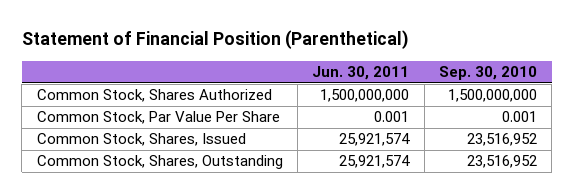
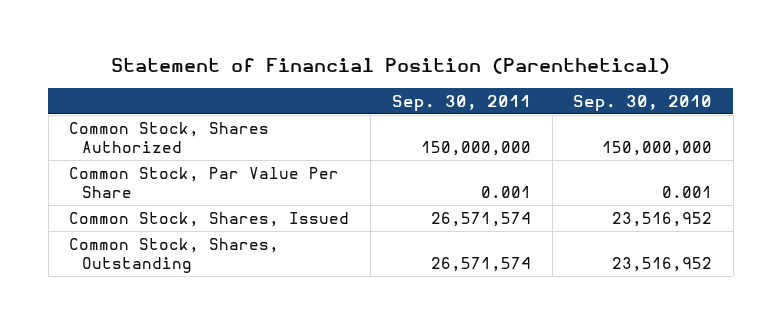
[312,66,410,81] Jun. 30, 2011 -> none
none -> [391,94,531,111] Sep. 30, 2011
[447,89,537,103] 1,500,000,000 -> [602,141,713,157] 150,000,000

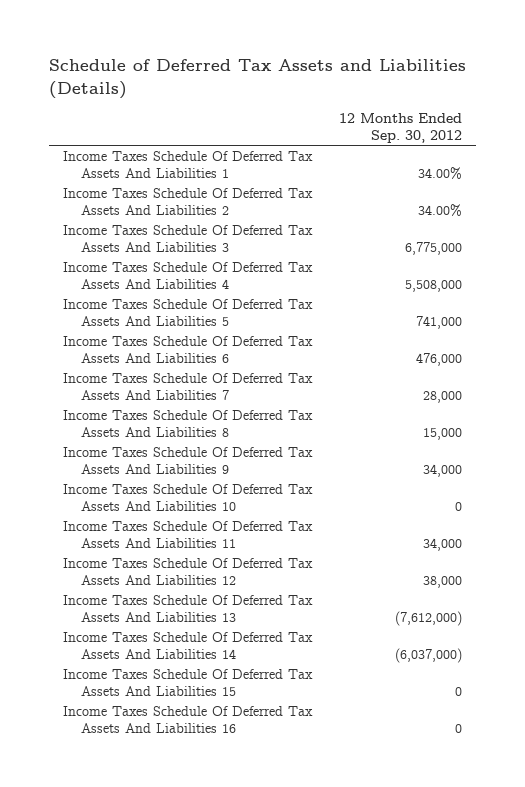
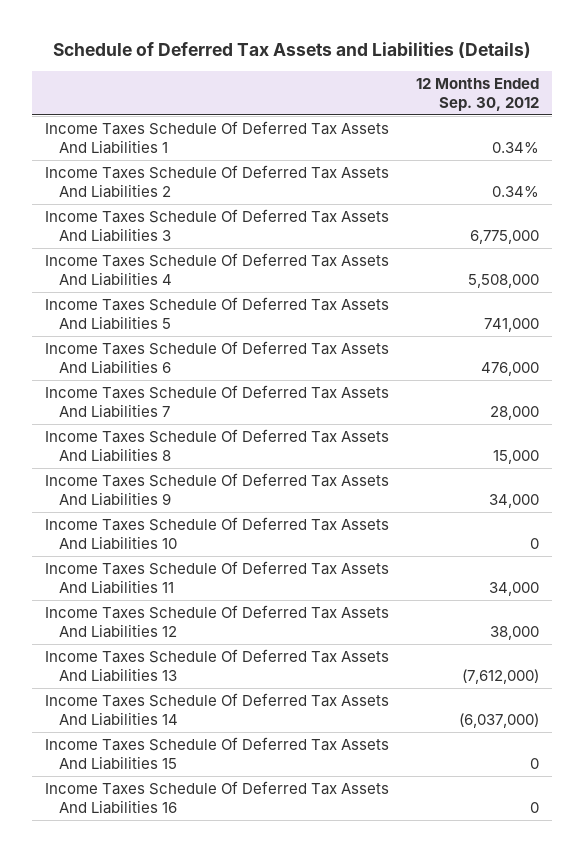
[418,166,463,180] 34.00% -> [491,142,539,154] 0.34%
[418,203,463,217] 34.00% -> [491,186,539,198] 0.34%

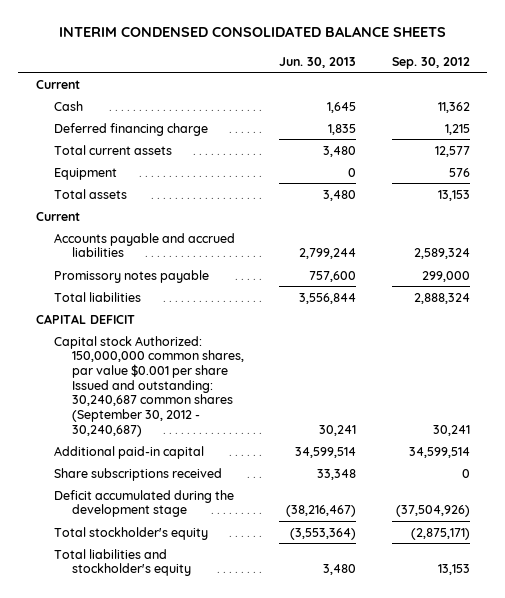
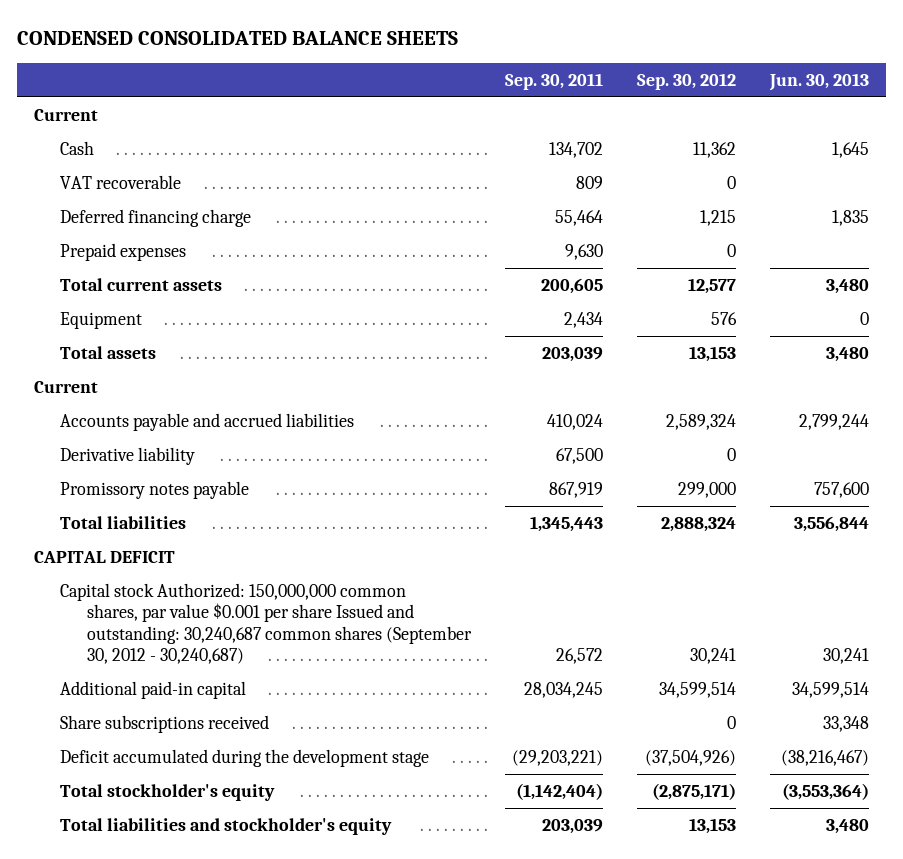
[58,26,446,38] INTERIM CONDENSED CONSOLIDATED BALANCE SHEETS -> [16,30,458,45] CONDENSED CONSOLIDATED BALANCE SHEETS
none -> [504,72,603,90] Sep. 30, 2011
none -> [60,175,182,190] VAT recoverable
none -> [60,243,187,262] Prepaid expenses
none -> [60,447,196,466] Derivative liability

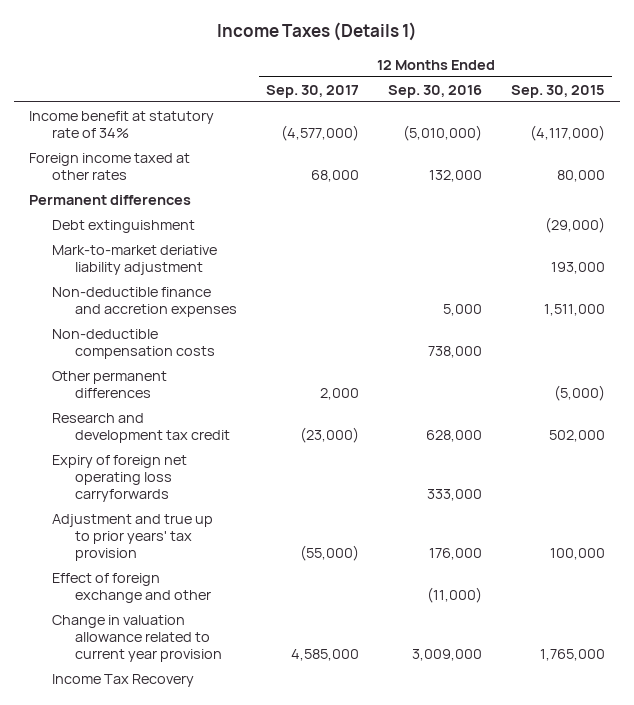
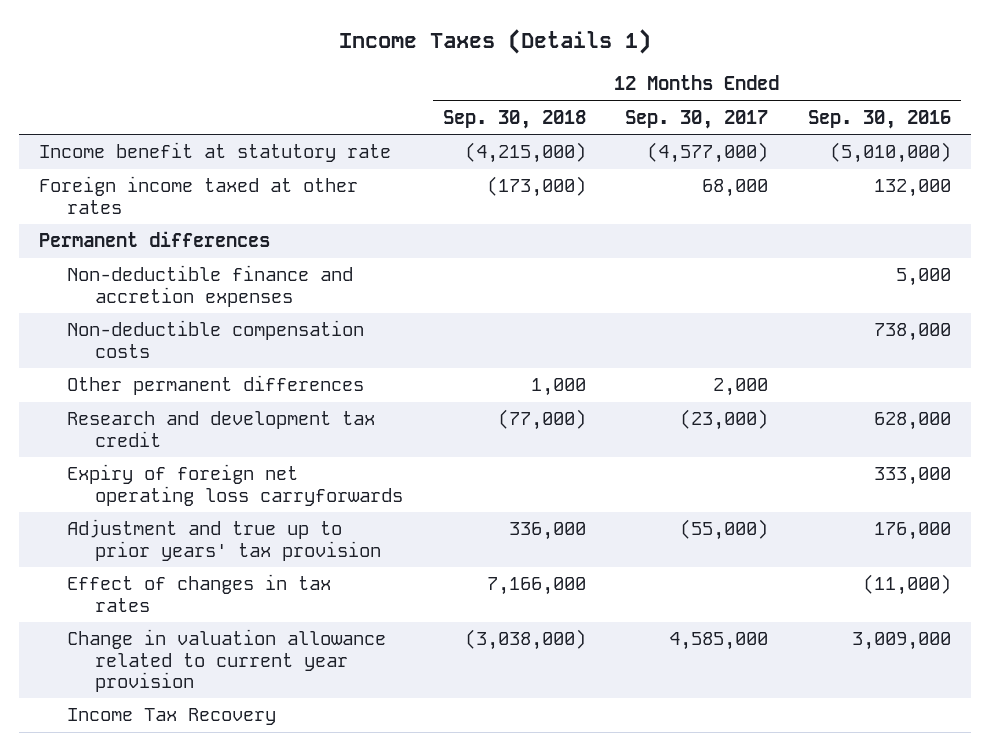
[511,84,606,98] Sep. 30, 2015 -> none
none -> [442,109,586,129] Sep. 30, 2018
[28,110,214,138] Income benefit at statutory rate of 34% -> [38,142,391,163] Income benefit at statutory rate
[51,219,195,233] Debt extinguishment -> none
[51,244,217,275] Mark-to-market deriative liability adjustment -> none
[51,572,211,603] Effect of foreign exchange and other -> [67,574,332,612] Effect of changes in tax rates

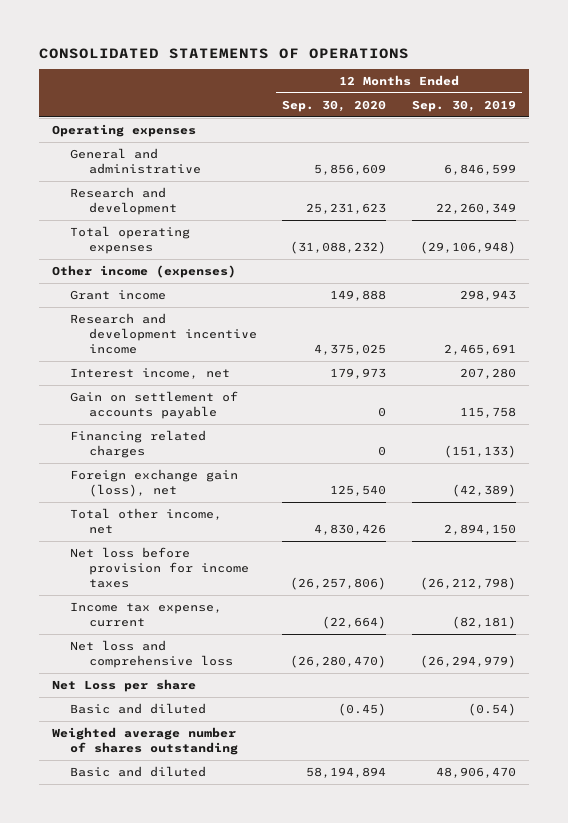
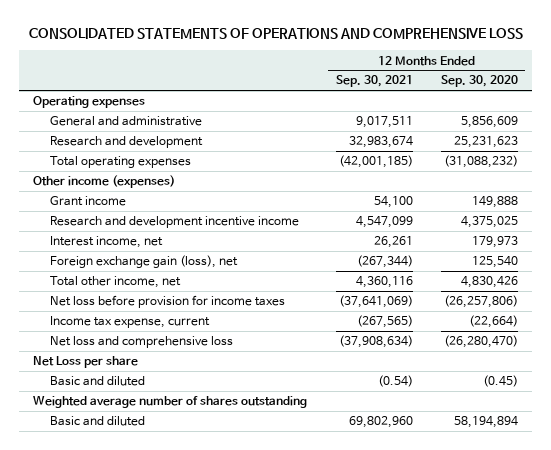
[39,47,410,59] CONSOLIDATED STATEMENTS OF OPERATIONS -> [28,28,523,40] CONSOLIDATED STATEMENTS OF OPERATIONS AND COMPREHENSIVE LOSS
[411,99,516,112] Sep. 30, 2019 -> none
none -> [335,75,413,88] Sep. 30, 2021
[70,390,239,420] Gain on settlement of accounts payable -> none
[70,429,207,459] Financing related charges -> none

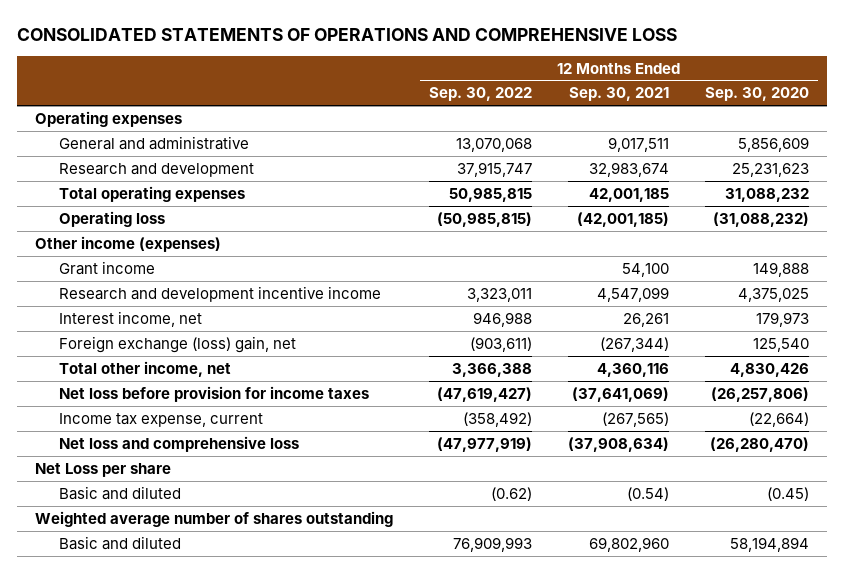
none -> [429,87,533,102] Sep. 30, 2022
[338,155,413,169] (42,001,185) -> [589,187,670,202] 42,001,185
[443,155,518,169] (31,088,232) -> [724,187,809,202] 31,088,232
none -> [59,210,166,227] Operating loss
[50,255,239,269] Foreign exchange gain (loss), net -> [59,335,297,353] Foreign exchange (loss) gain, net

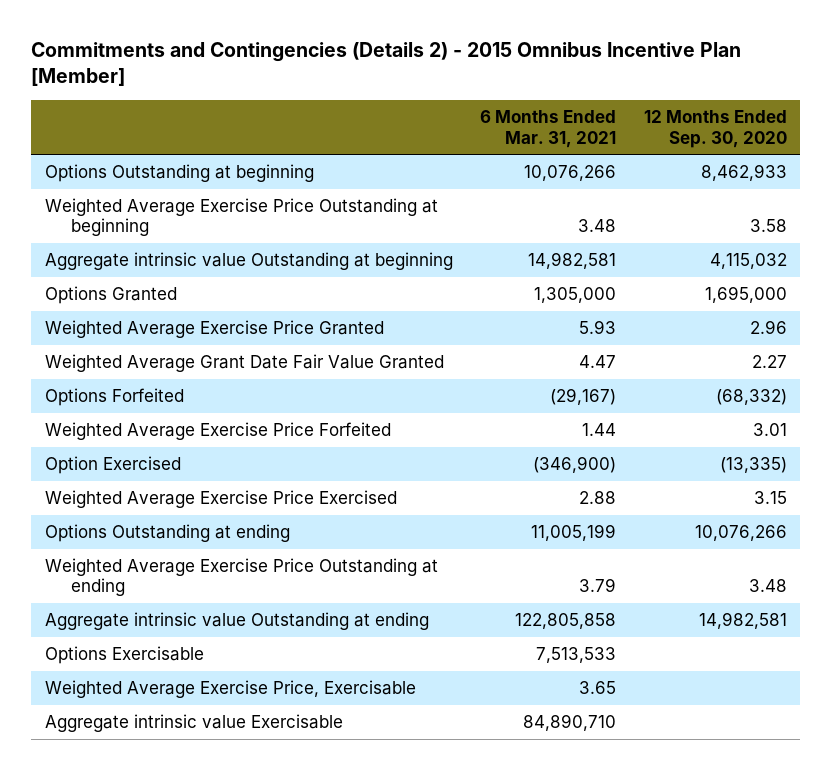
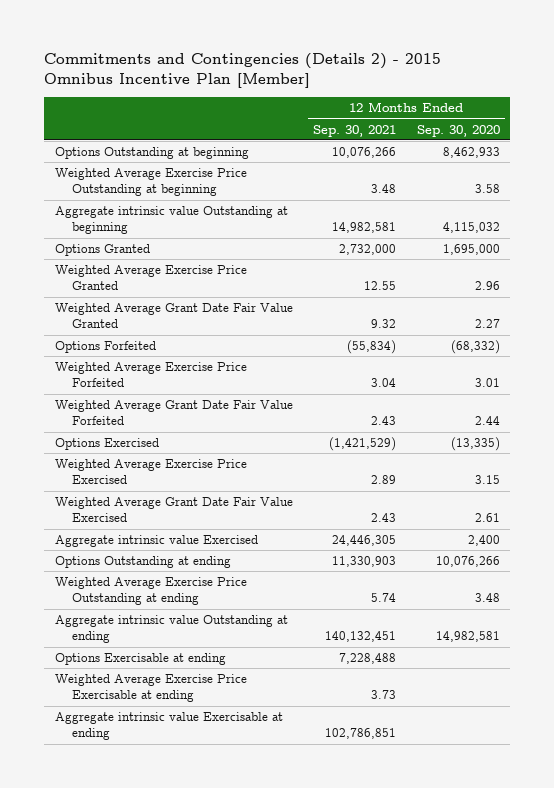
[480,110,617,148] 6 Months Ended Mar. 31, 2021 -> none
none -> [313,124,397,137] Sep. 30, 2021
none -> [54,400,293,426] Weighted Average Grant Date Fair Value Forfeited
[44,455,181,474] Option Exercised -> [54,438,159,451] Options Exercised
none -> [54,497,293,523] Weighted Average Grant Date Fair Value Exercised
none -> [54,535,258,548] Aggregate intrinsic value Exercised
[44,645,204,664] Options Exercisable -> [54,653,226,666] Options Exercisable at ending
[44,679,416,698] Weighted Average Exercise Price, Exercisable -> [54,674,247,703] Weighted Average Exercise Price Exercisable at ending
[44,713,343,732] Aggregate intrinsic value Exercisable -> [54,712,283,741] Aggregate intrinsic value Exercisable at ending

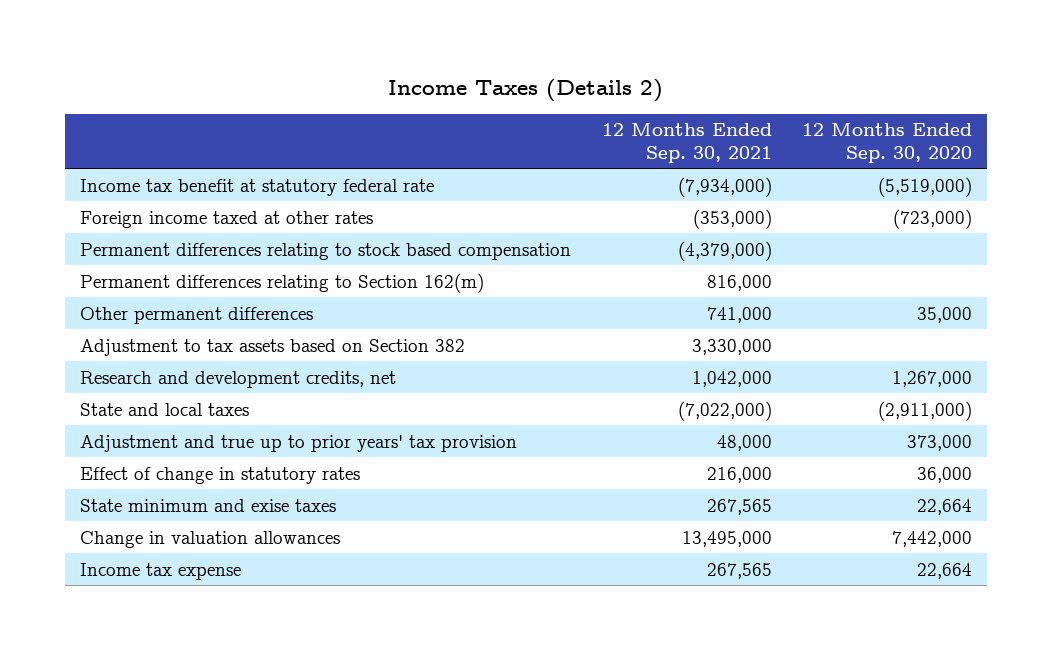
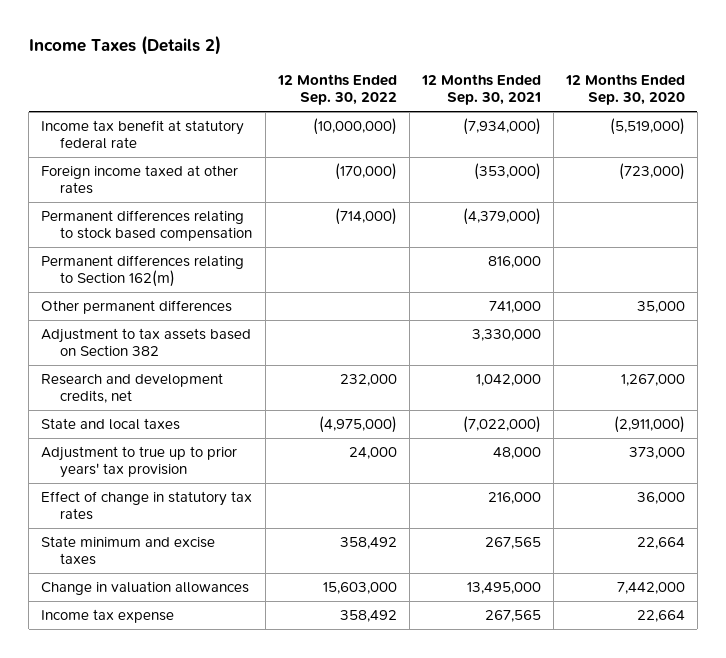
none -> [276,74,397,106] 12 Months Ended Sep. 30, 2022
[79,434,517,452] Adjustment and true up to prior years' tax provision -> [41,445,238,479] Adjustment to true up to prior years' tax provision
[79,466,360,484] Effect of change in statutory rates -> [41,490,253,521] Effect of change in statutory tax rates
[79,498,336,512] State minimum and exise taxes -> [41,535,216,566] State minimum and excise taxes

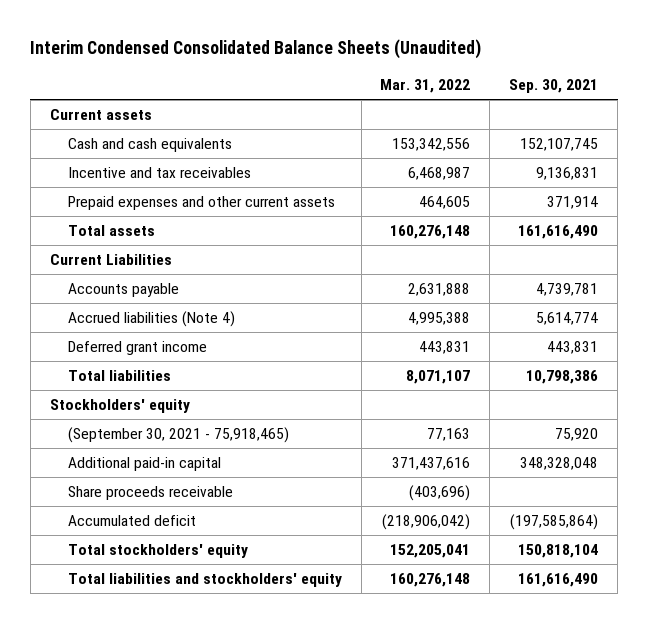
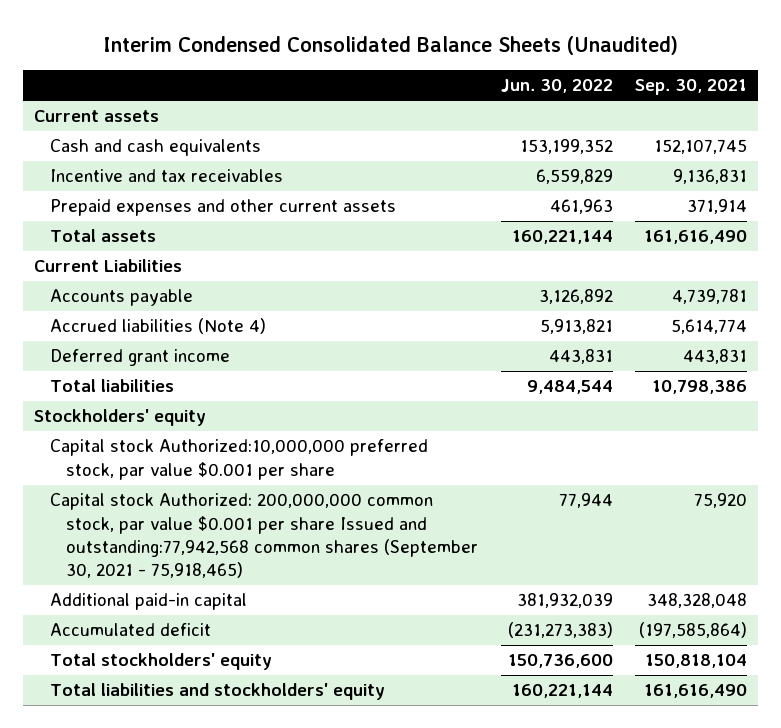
[380,78,471,93] Mar. 31, 2022 -> none
none -> [500,79,613,94] Jun. 30, 2022
none -> [50,439,429,480] Capital stock Authorized:10,000,000 preferred stock, par value $0.001 per share
[67,427,289,444] (September 30, 2021 - 75,918,465) -> [50,493,479,579] Capital stock Authorized: 200,000,000 common stock, par value $0.001 per share Issued and outstanding:77,942,568 common shares (September 30, 2021 - 75,918,465)
[67,486,233,501] Share proceeds receivable -> none

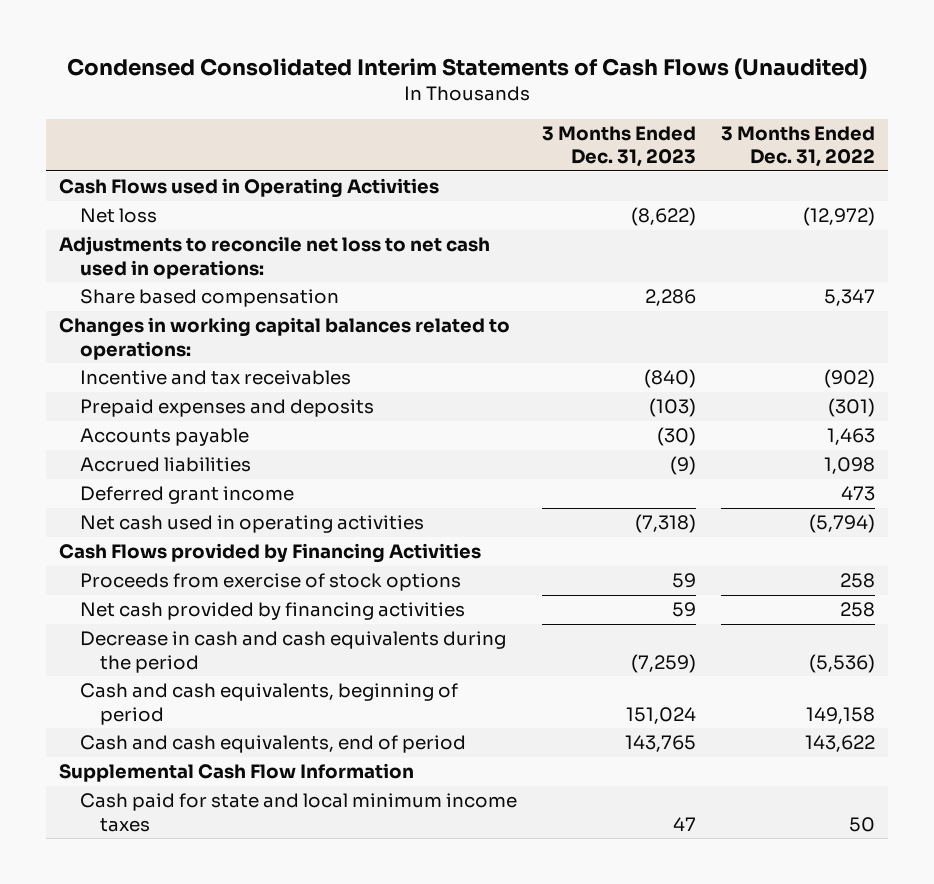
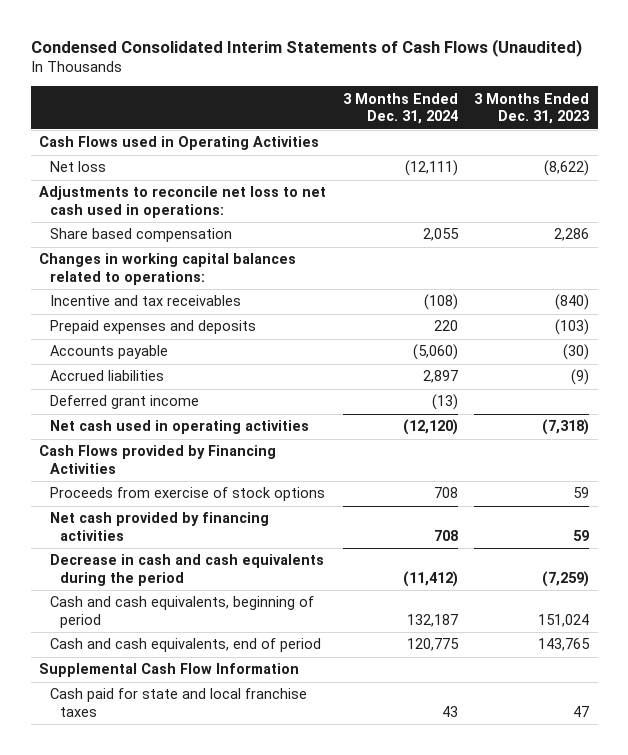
[721,125,876,168] 3 Months Ended Dec. 31, 2022 -> none
none -> [342,92,458,125] 3 Months Ended Dec. 31, 2024
[79,793,517,832] Cash paid for state and local minimum income taxes -> [49,688,307,717] Cash paid for state and local franchise taxes

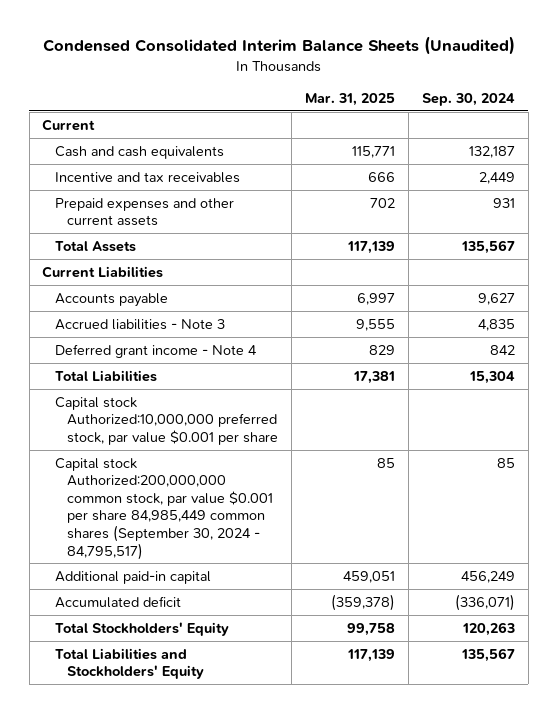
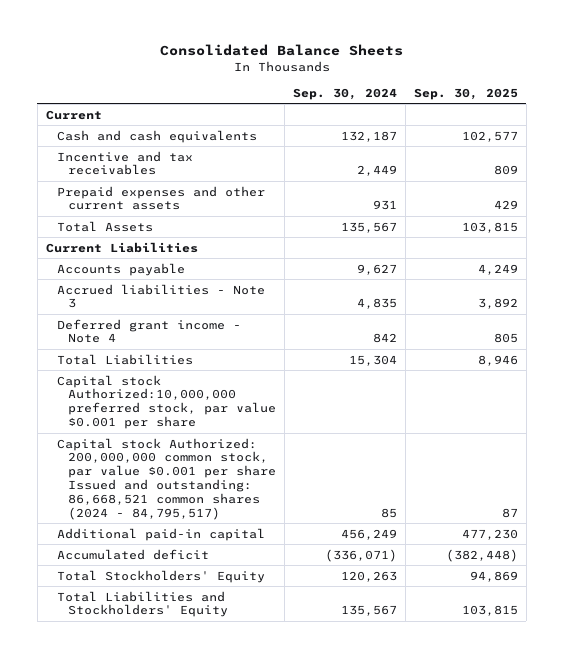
[42,36,515,56] Condensed Consolidated Interim Balance Sheets (Unaudited) -> [159,44,403,57] Consolidated Balance Sheets
[305,92,396,106] Mar. 31, 2025 -> none
none -> [414,87,519,100] Sep. 30, 2025
[54,457,274,560] Capital stock Authorized:200,000,000 common stock, par value $0.001 per share 84,985,449 common shares (September 30, 2024 - 84,795,517) -> [56,437,277,520] Capital stock Authorized: 200,000,000 common stock, par value $0.001 per share Issued and outstanding: 86,668,521 common shares (2024 - 84,795,517)

